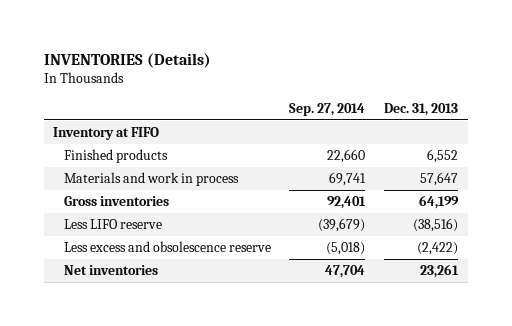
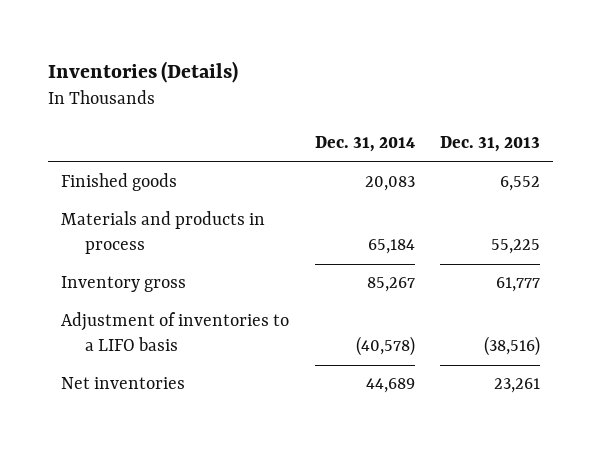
[43,52,211,68] INVENTORIES (Details) -> [48,61,239,84] Inventories (Details)
[289,102,366,116] Sep. 27, 2014 -> none
none -> [314,136,415,153] Dec. 31, 2014
[53,127,160,141] Inventory at FIFO -> none
[63,196,169,207] Gross inventories -> none
[63,241,271,253] Less excess and obsolescence reserve -> none
[63,149,168,164] Finished products -> [60,173,177,192] Finished goods
[63,172,239,187] Materials and work in process -> [60,211,265,255] Materials and products in process
[420,172,459,187] 57,647 -> [491,239,541,255] 55,225
none -> [60,276,186,293] Inventory gross
[63,219,162,230] Less LIFO reserve -> [60,312,289,352] Adjustment of inventories to a LIFO basis

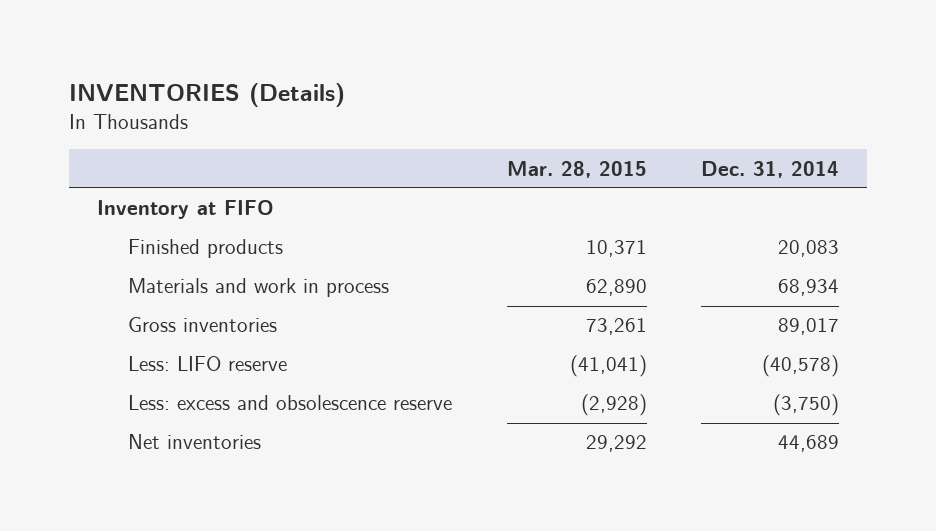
[48,61,239,84] Inventories (Details) -> [69,83,346,108] INVENTORIES (Details)
[440,136,541,153] Dec. 31, 2013 -> none
none -> [506,160,647,178] Mar. 28, 2015
[60,276,186,293] Inventory gross -> none
none -> [96,200,274,220] Inventory at FIFO
[60,173,177,192] Finished goods -> [127,239,283,259] Finished products
[60,211,265,255] Materials and products in process -> [127,278,389,298] Materials and work in process
[367,239,415,255] 65,184 -> [778,279,840,297] 68,934
none -> [127,317,277,333] Gross inventories
[60,312,289,352] Adjustment of inventories to a LIFO basis -> [127,356,287,372] Less: LIFO reserve
none -> [127,395,452,411] Less: excess and obsolescence reserve

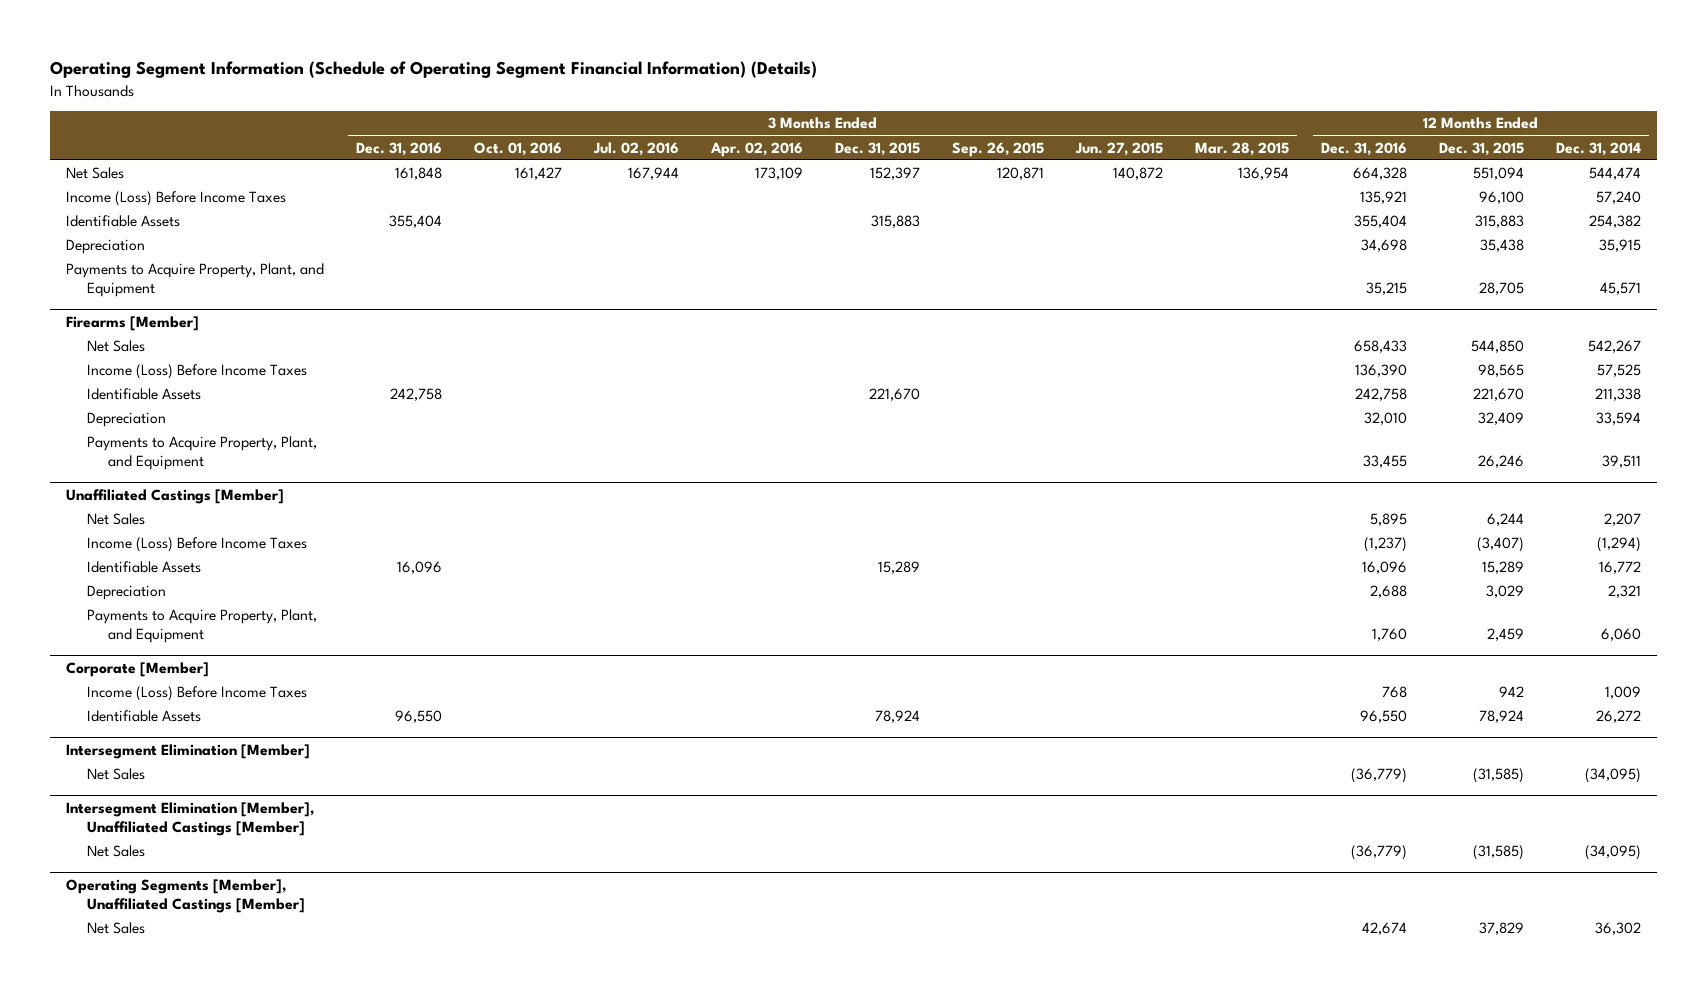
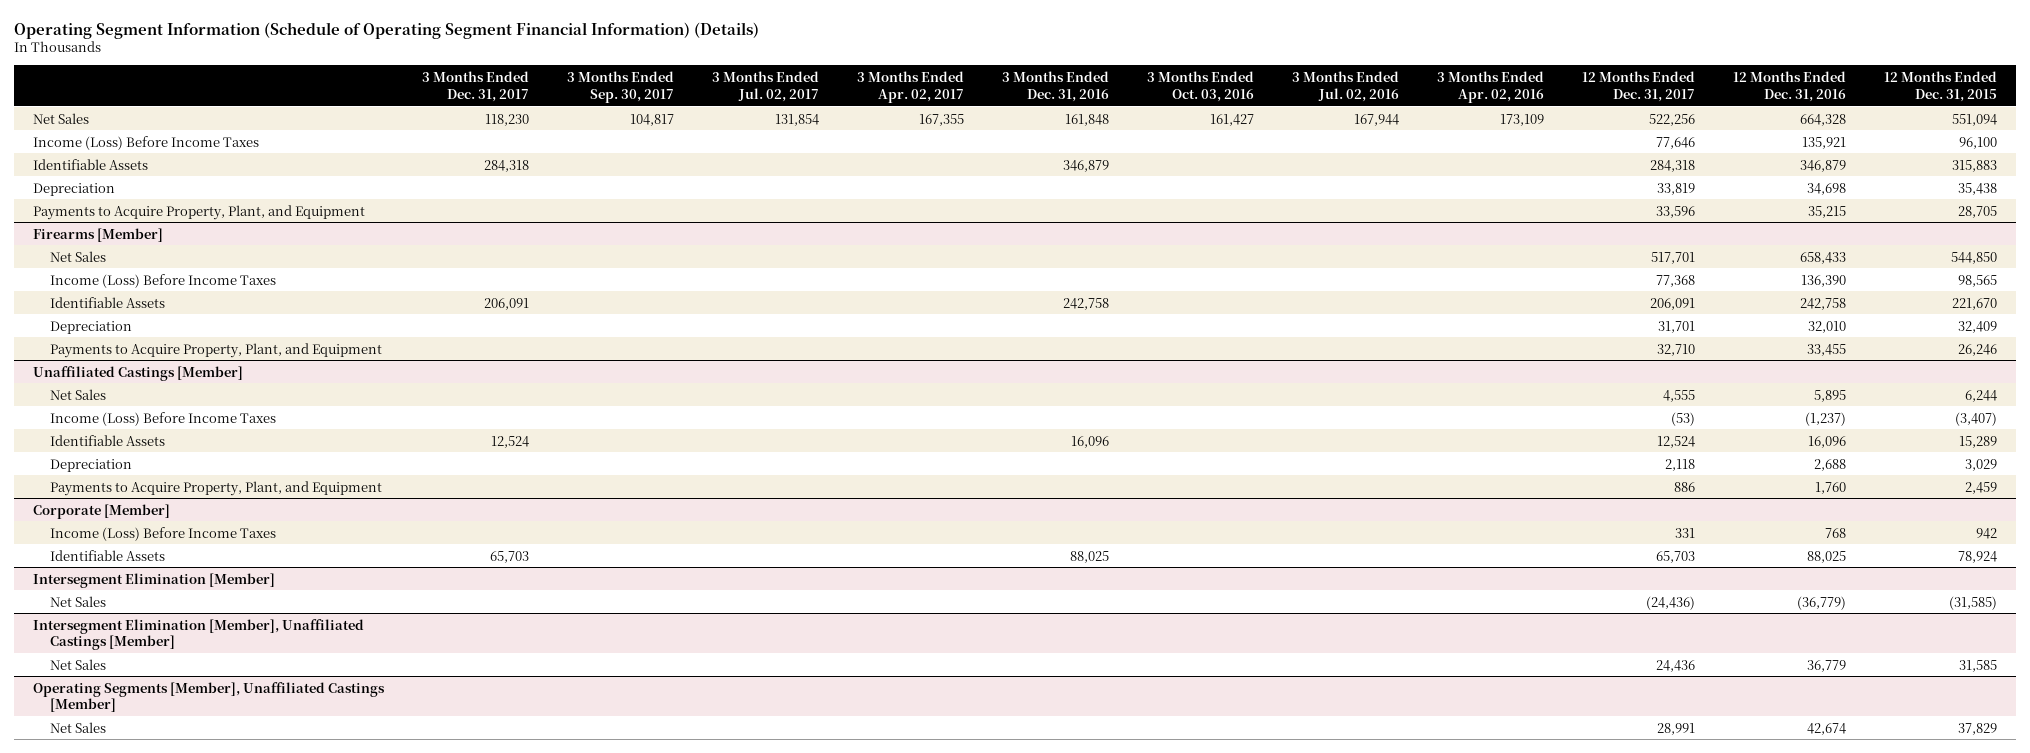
[474,141,563,156] Oct. 01, 2016 -> none
[834,141,920,156] Dec. 31, 2015 -> none
[951,141,1044,157] Sep. 26, 2015 -> none
[1074,141,1163,156] Jun. 27, 2015 -> none
[1194,141,1289,156] Mar. 28, 2015 -> none
[1555,141,1641,156] Dec. 31, 2014 -> none
none -> [422,70,530,102] 3 Months Ended Dec. 31, 2017
none -> [567,70,675,103] 3 Months Ended Sep. 30, 2017
none -> [712,70,820,102] 3 Months Ended Jul. 02, 2017
none -> [857,70,965,103] 3 Months Ended Apr. 02, 2017
none -> [1146,70,1254,102] 3 Months Ended Oct. 03, 2016
none -> [1581,70,1695,102] 12 Months Ended Dec. 31, 2017
[389,215,443,229] 355,404 -> [1063,159,1110,172] 346,879
[1353,215,1407,229] 355,404 -> [1799,159,1846,172] 346,879
[395,710,443,724] 96,550 -> [1070,550,1110,563] 88,025
[1359,710,1407,724] 96,550 -> [1806,550,1846,563] 88,025
[1350,845,1407,861] (36,779) -> [1806,659,1846,672] 36,779
[1472,845,1524,861] (31,585) -> [1958,659,1997,672] 31,585

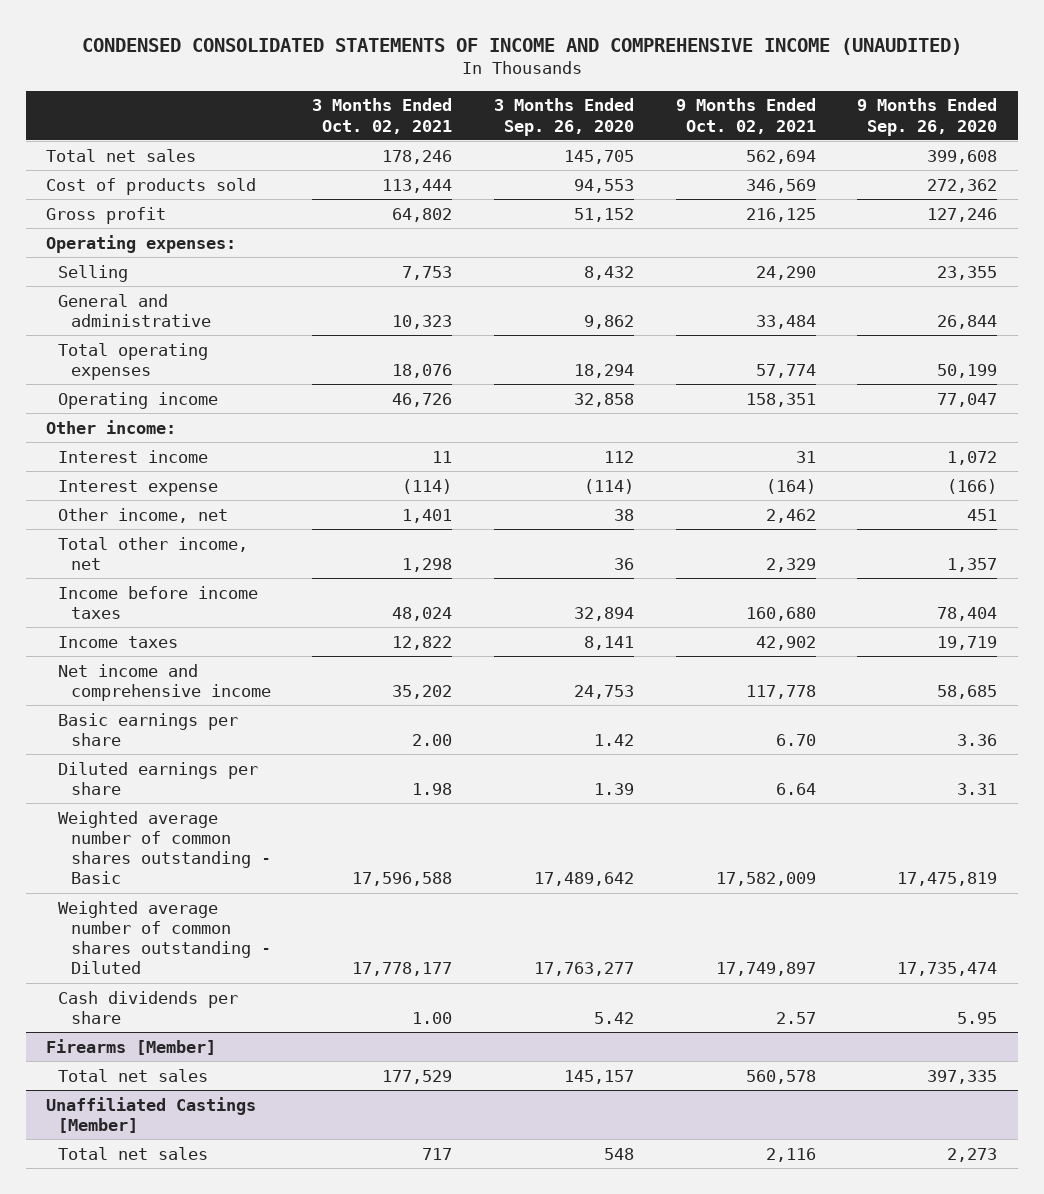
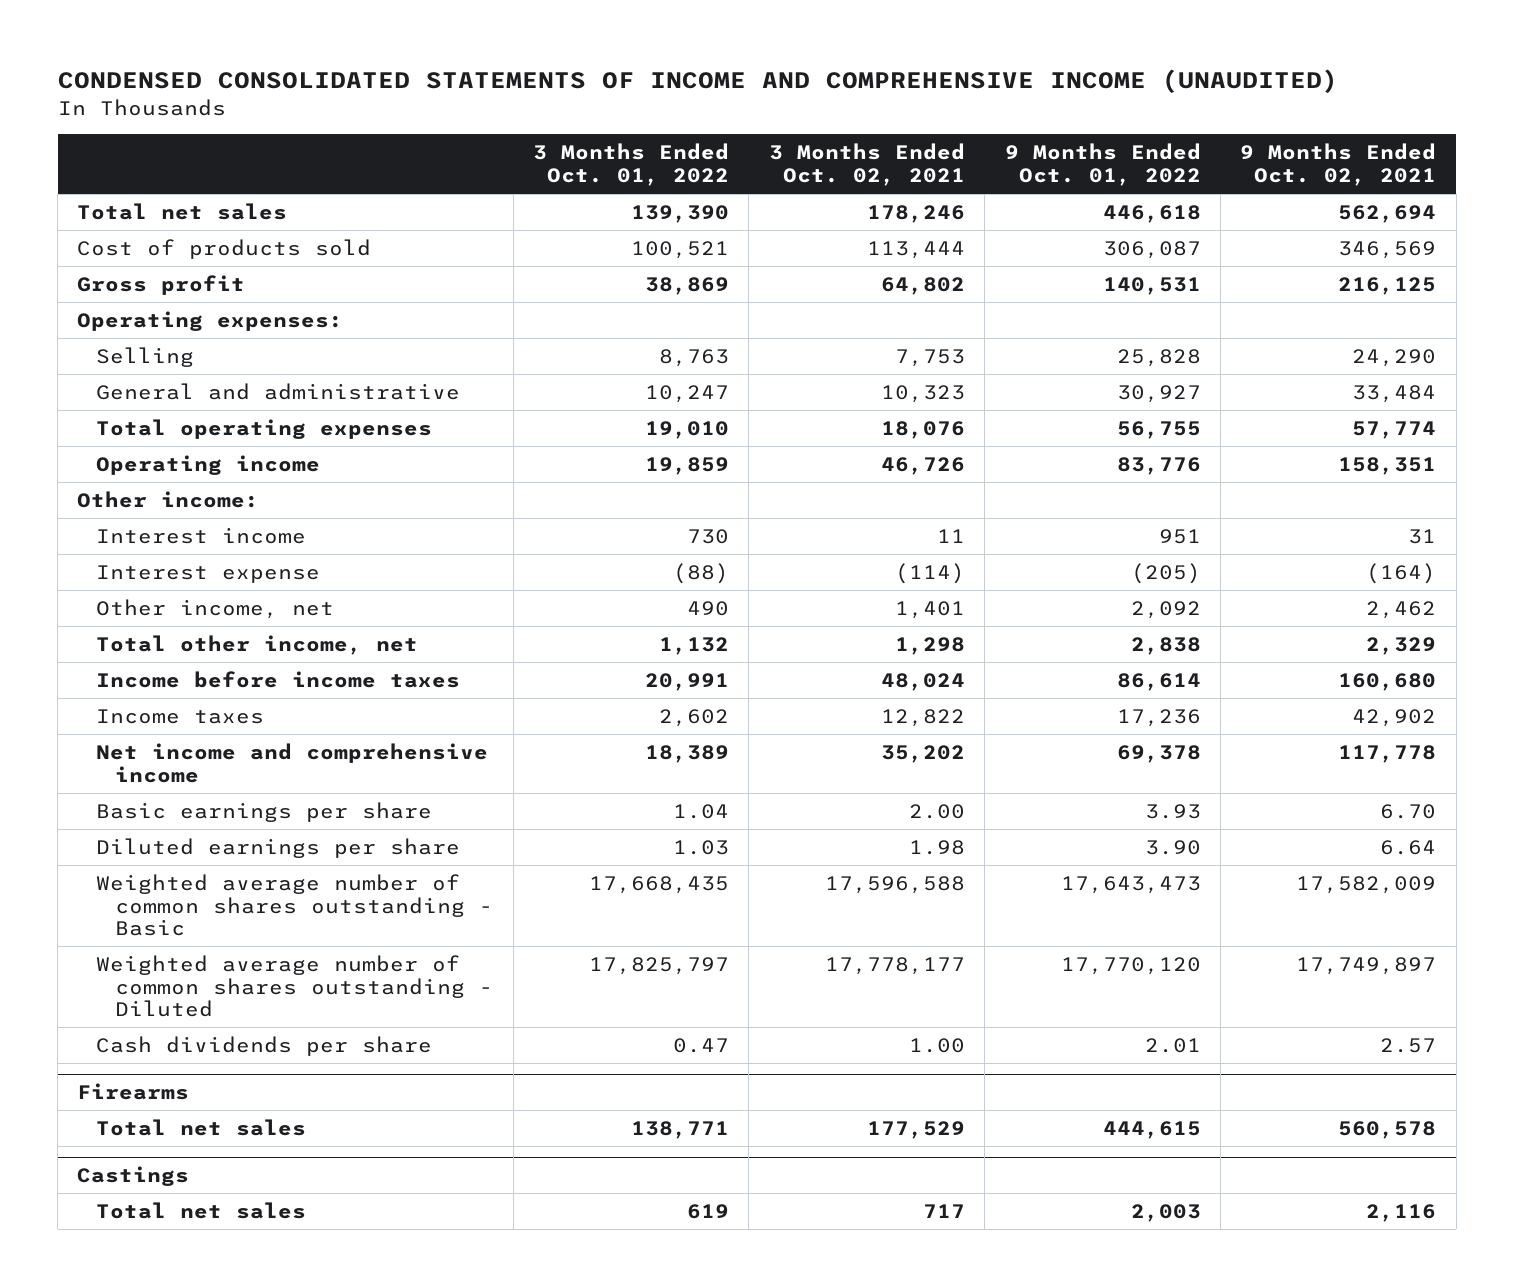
[493,98,634,136] 3 Months Ended Sep. 26, 2020 -> none
[857,98,998,136] 9 Months Ended Sep. 26, 2020 -> none
none -> [533,143,730,186] 3 Months Ended Oct. 01, 2022
none -> [1004,143,1201,186] 9 Months Ended Oct. 01, 2022
[46,1038,217,1055] Firearms [Member] -> [77,1083,190,1101] Firearms
[46,1096,257,1133] Unaffiliated Castings [Member] -> [77,1166,190,1187] Castings

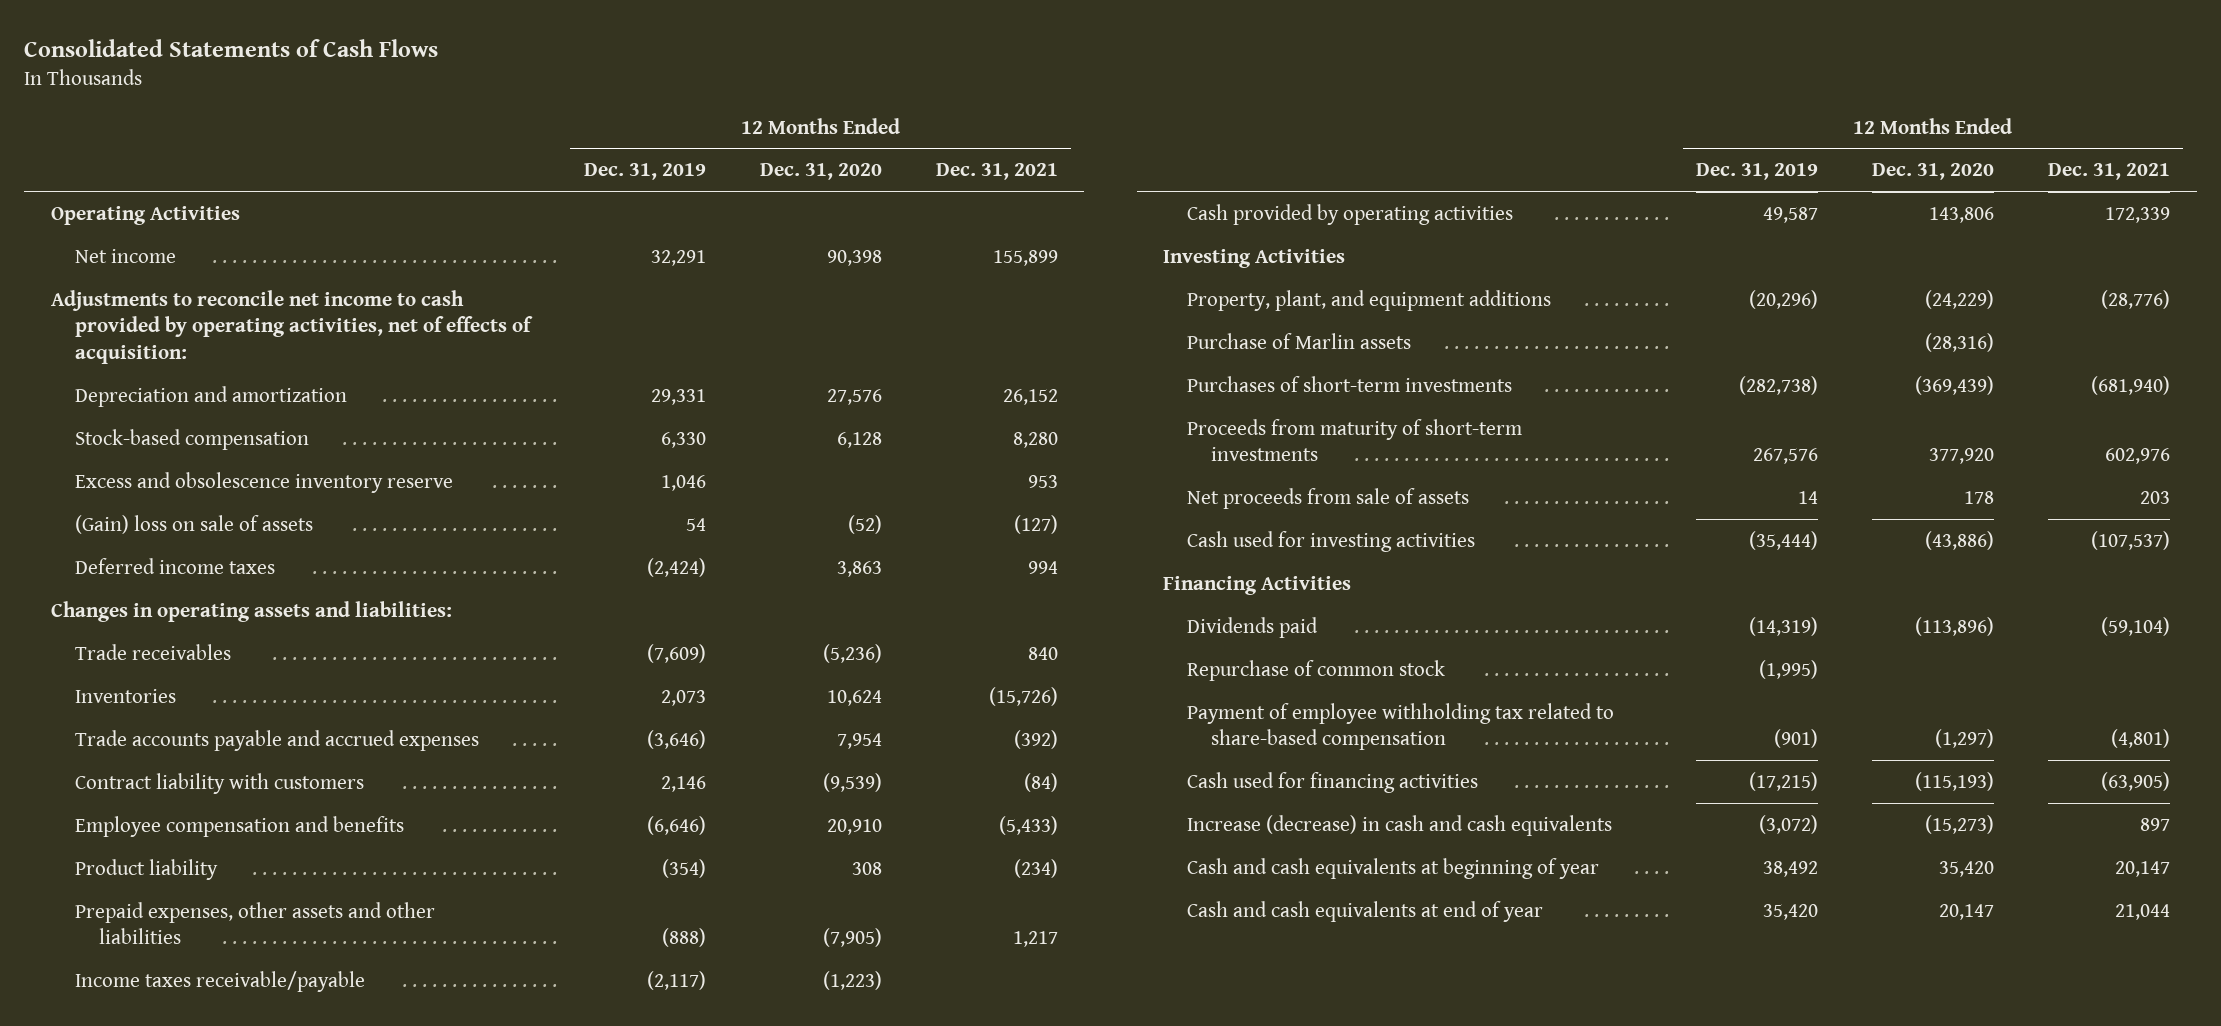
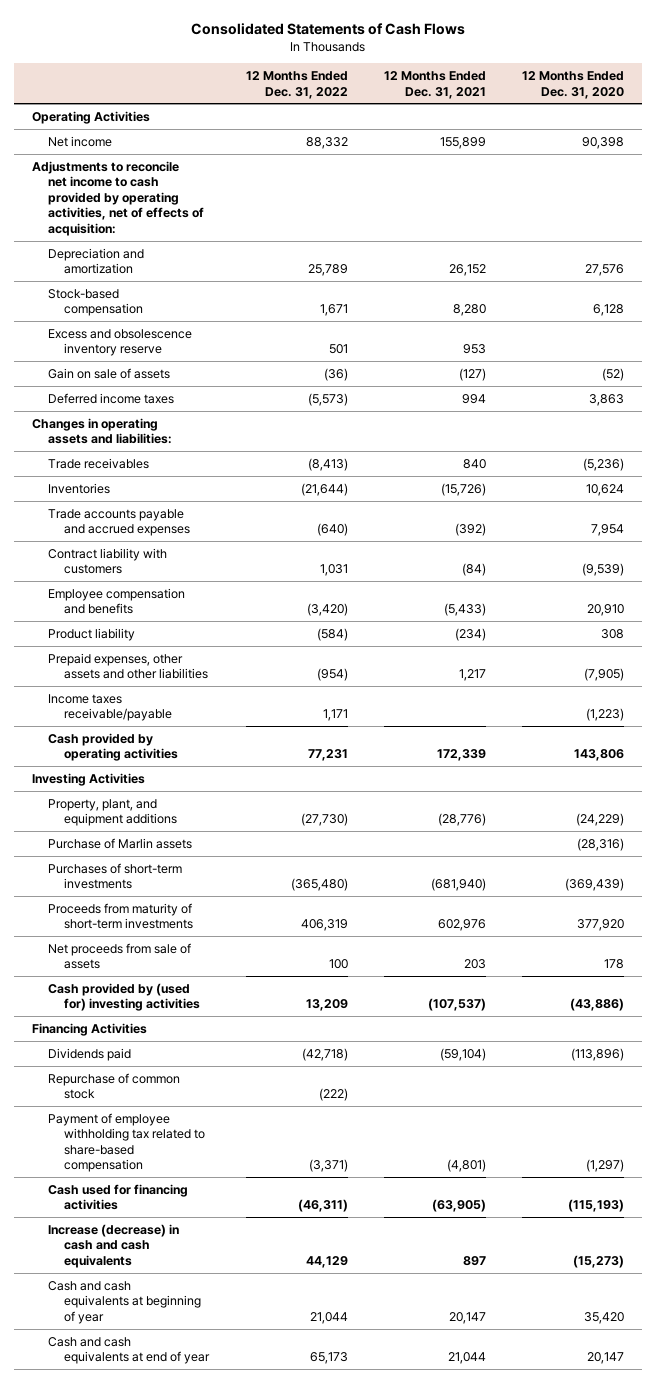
[583,163,706,181] Dec. 31, 2019 -> none
none -> [245,70,348,99] 12 Months Ended Dec. 31, 2022
[75,514,314,534] (Gain) loss on sale of assets -> [48,367,171,379] Gain on sale of assets
[1187,530,1476,552] Cash used for investing activities -> [48,982,201,1012] Cash provided by (used for) investing activities

